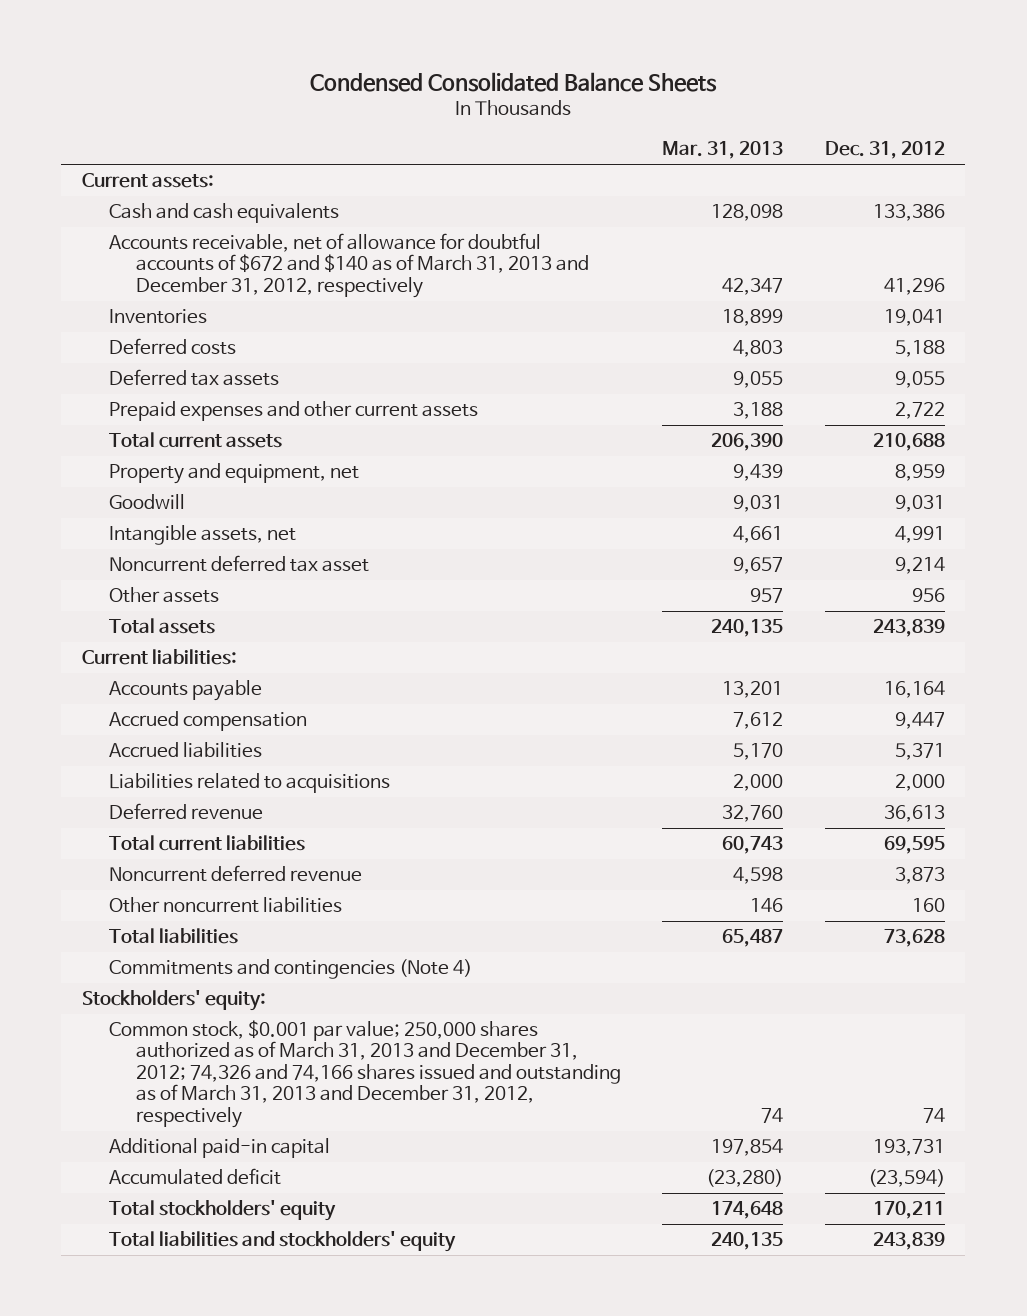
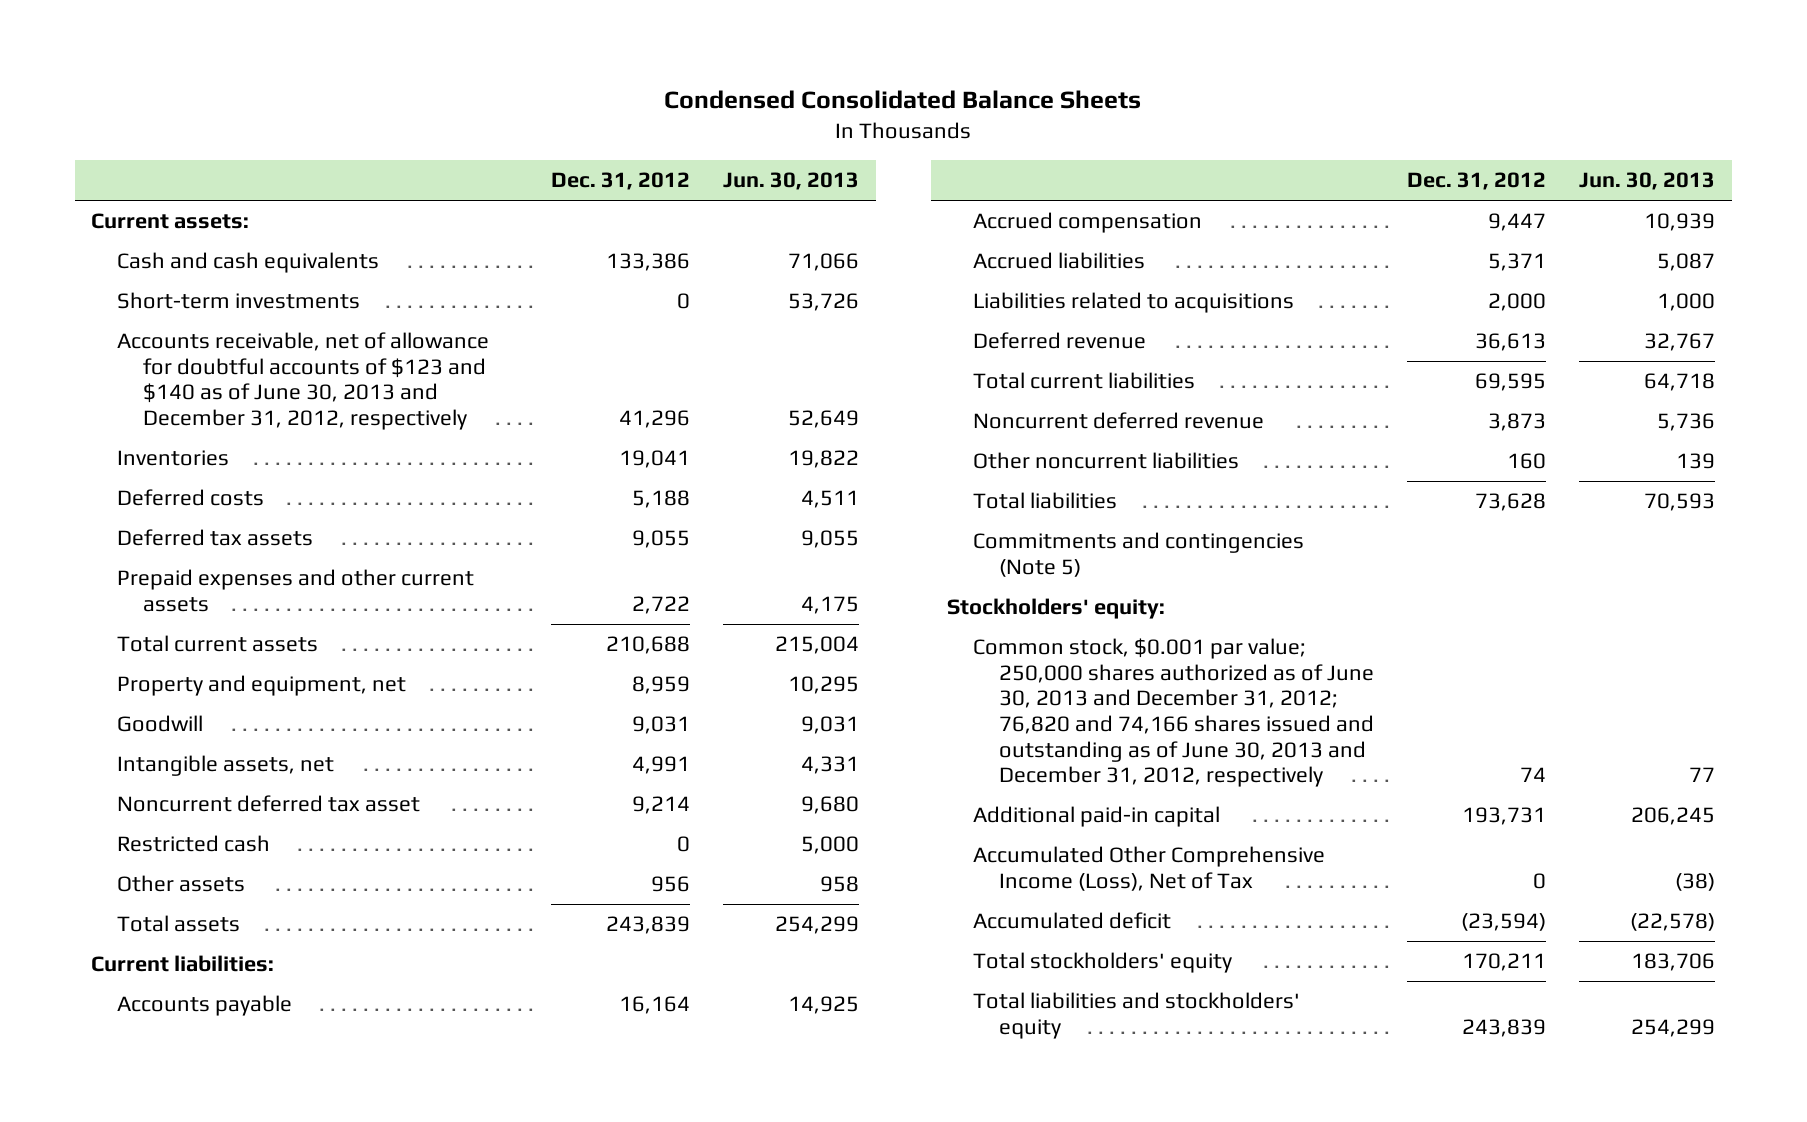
[662,141,784,160] Mar. 31, 2013 -> none
none -> [723,171,860,190] Jun. 30, 2013
none -> [116,292,360,310] Short-term investments
[109,232,590,298] Accounts receivable, net of allowance for doubtful accounts of $672 and $140 as of March 31, 2013 and December 31, 2012, respectively -> [116,332,489,430] Accounts receivable, net of allowance for doubtful accounts of $123 and $140 as of June 30, 2013 and December 31, 2012, respectively
none -> [116,835,270,853] Restricted cash
[109,958,473,979] Commitments and contingencies (Note 4) -> [972,532,1304,577] Commitments and contingencies (Note 5)
[109,1019,622,1129] Common stock, $0.001 par value; 250,000 shares authorized as of March 31, 2013 and December 31, 2012; 74,326 and 74,166 shares issued and outstanding as of March 31, 2013 and December 31, 2012, respectively -> [972,638,1374,788] Common stock, $0.001 par value; 250,000 shares authorized as of June 30, 2013 and December 31, 2012; 76,820 and 74,166 shares issued and outstanding as of June 30, 2013 and December 31, 2012, respectively
none -> [972,846,1325,891] Accumulated Other Comprehensive Income (Loss), Net of Tax

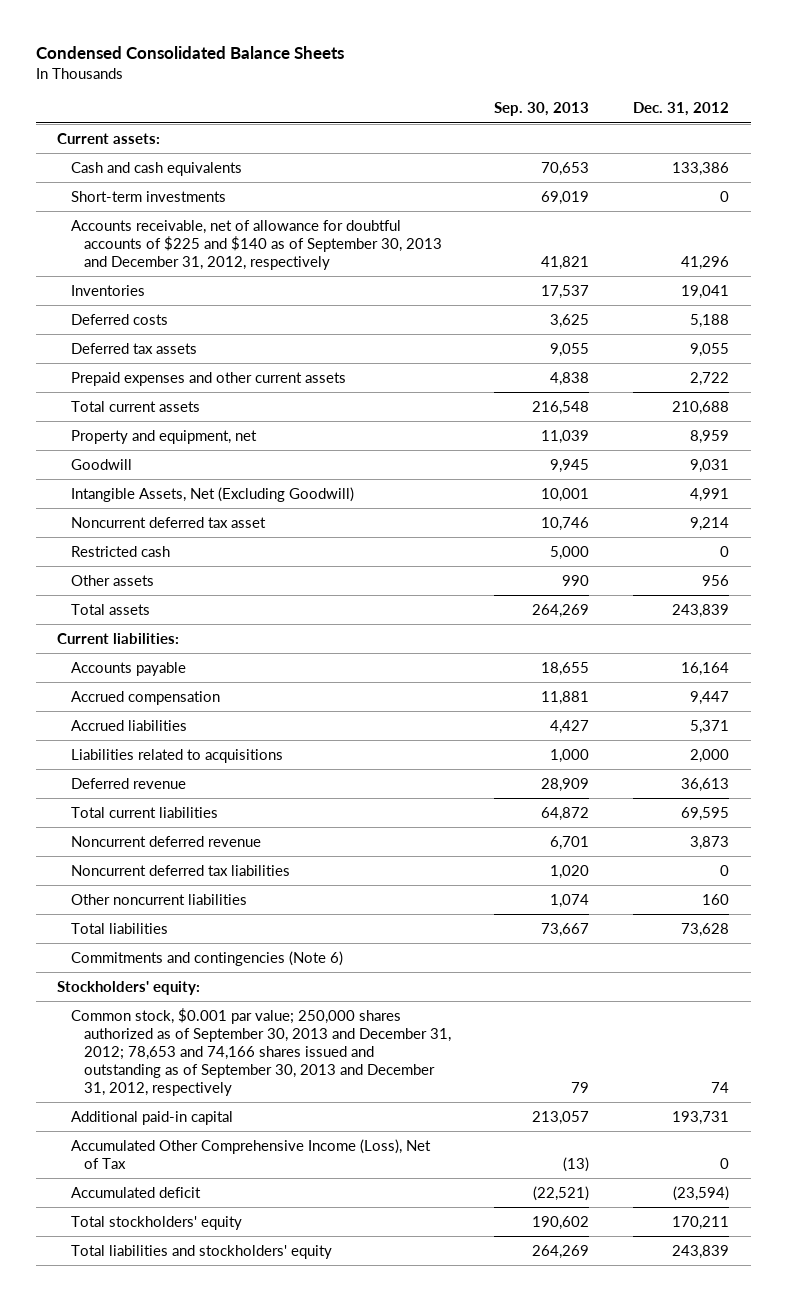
[723,171,860,190] Jun. 30, 2013 -> none
none -> [494,102,590,117] Sep. 30, 2013
[116,332,489,430] Accounts receivable, net of allowance for doubtful accounts of $123 and $140 as of June 30, 2013 and December 31, 2012, respectively -> [70,219,442,270] Accounts receivable, net of allowance for doubtful accounts of $225 and $140 as of September 30, 2013 and December 31, 2012, respectively
[116,755,334,777] Intangible assets, net -> [70,486,354,502] Intangible Assets, Net (Excluding Goodwill)
none -> [70,864,290,876] Noncurrent deferred tax liabilities
[972,532,1304,577] Commitments and contingencies (Note 5) -> [70,950,343,966] Commitments and contingencies (Note 6)
[972,638,1374,788] Common stock, $0.001 par value; 250,000 shares authorized as of June 30, 2013 and December 31, 2012; 76,820 and 74,166 shares issued and outstanding as of June 30, 2013 and December 31, 2012, respectively -> [70,1007,451,1097] Common stock, $0.001 par value; 250,000 shares authorized as of September 30, 2013 and December 31, 2012; 78,653 and 74,166 shares issued and outstanding as of September 30, 2013 and December 31, 2012, respectively

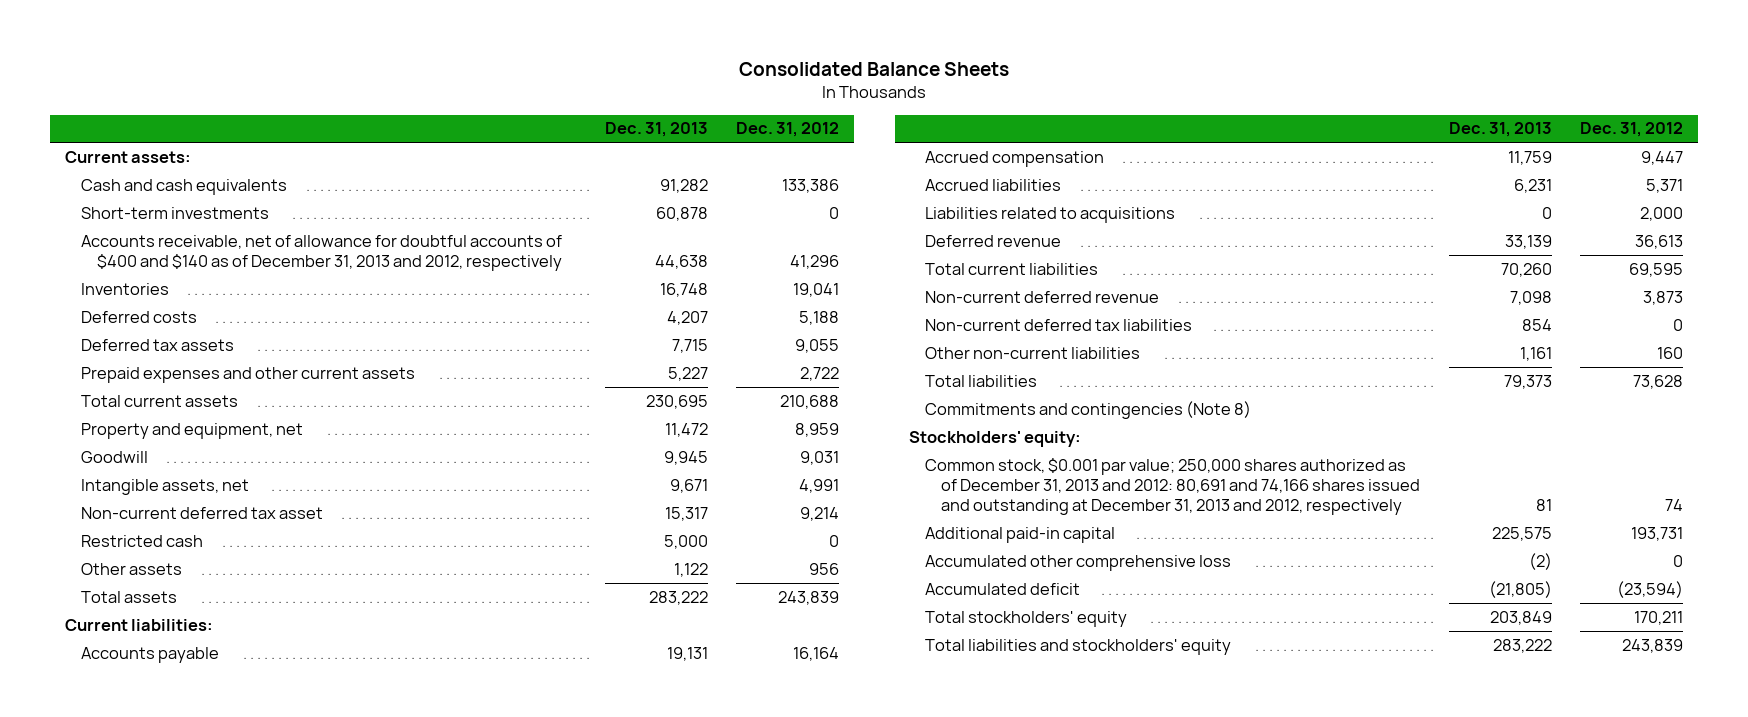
[35,45,344,59] Condensed Consolidated Balance Sheets -> [739,61,1010,76] Consolidated Balance Sheets
[494,102,590,117] Sep. 30, 2013 -> none
none -> [604,122,708,138] Dec. 31, 2013
[70,219,442,270] Accounts receivable, net of allowance for doubtful accounts of $225 and $140 as of September 30, 2013 and December 31, 2012, respectively -> [80,234,562,272] Accounts receivable, net of allowance for doubtful accounts of $400 and $140 as of December 31, 2013 and 2012, respectively
[70,486,354,502] Intangible Assets, Net (Excluding Goodwill) -> [80,478,249,495] Intangible assets, net
[70,516,266,528] Noncurrent deferred tax asset -> [80,506,323,519] Non-current deferred tax asset
[70,835,261,847] Noncurrent deferred revenue -> [925,290,1160,303] Non-current deferred revenue
[70,864,290,876] Noncurrent deferred tax liabilities -> [925,318,1193,331] Non-current deferred tax liabilities
[70,893,247,905] Other noncurrent liabilities -> [925,346,1141,359] Other non-current liabilities
[70,950,343,966] Commitments and contingencies (Note 6) -> [925,400,1252,419] Commitments and contingencies (Note 8)
[70,1007,451,1097] Common stock, $0.001 par value; 250,000 shares authorized as of September 30, 2013 and December 31, 2012; 78,653 and 74,166 shares issued and outstanding as of September 30, 2013 and December 31, 2012, respectively -> [925,457,1420,516] Common stock, $0.001 par value; 250,000 shares authorized as of December 31, 2013 and 2012: 80,691 and 74,166 shares issued and outstanding at December 31, 2013 and 2012, respectively
[70,1138,431,1169] Accumulated Other Comprehensive Income (Loss), Net of Tax -> [925,554,1232,571] Accumulated other comprehensive loss

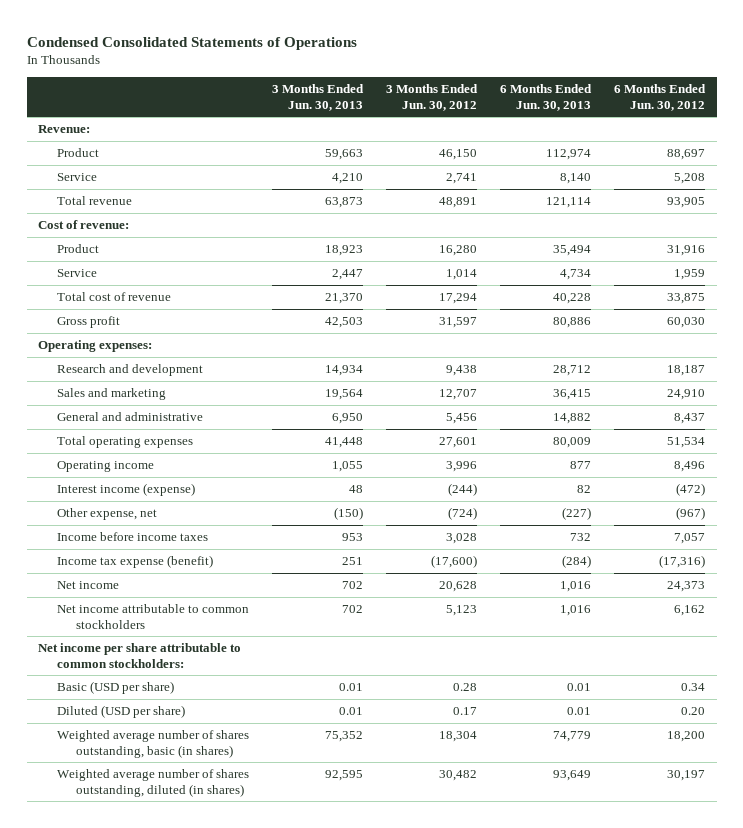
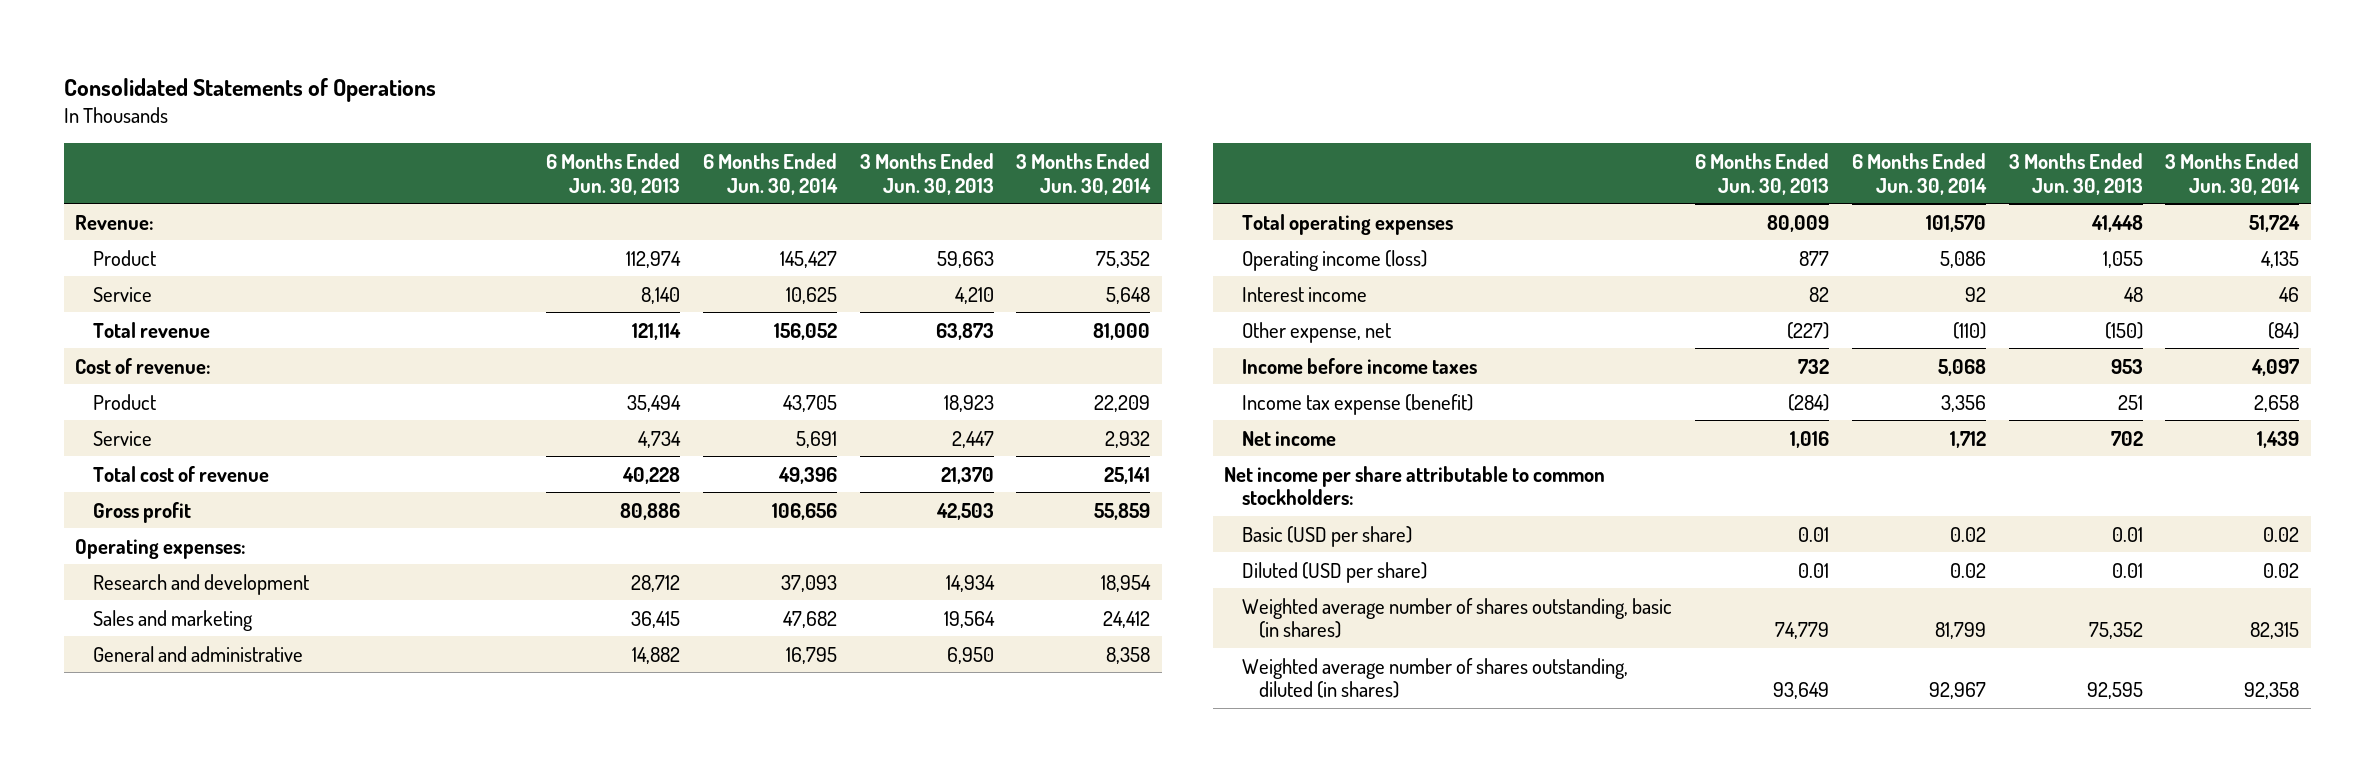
[26,36,357,50] Condensed Consolidated Statements of Operations -> [63,77,436,102] Consolidated Statements of Operations
[386,84,479,111] 3 Months Ended Jun. 30, 2012 -> none
[614,84,707,111] 6 Months Ended Jun. 30, 2012 -> none
none -> [702,152,838,195] 6 Months Ended Jun. 30, 2014
none -> [1016,152,1152,195] 3 Months Ended Jun. 30, 2014
[57,461,155,473] Operating income -> [1241,249,1427,271] Operating income (loss)
[57,483,196,497] Interest income (expense) -> [1241,286,1367,302] Interest income
[57,604,250,629] Net income attributable to common stockholders -> none

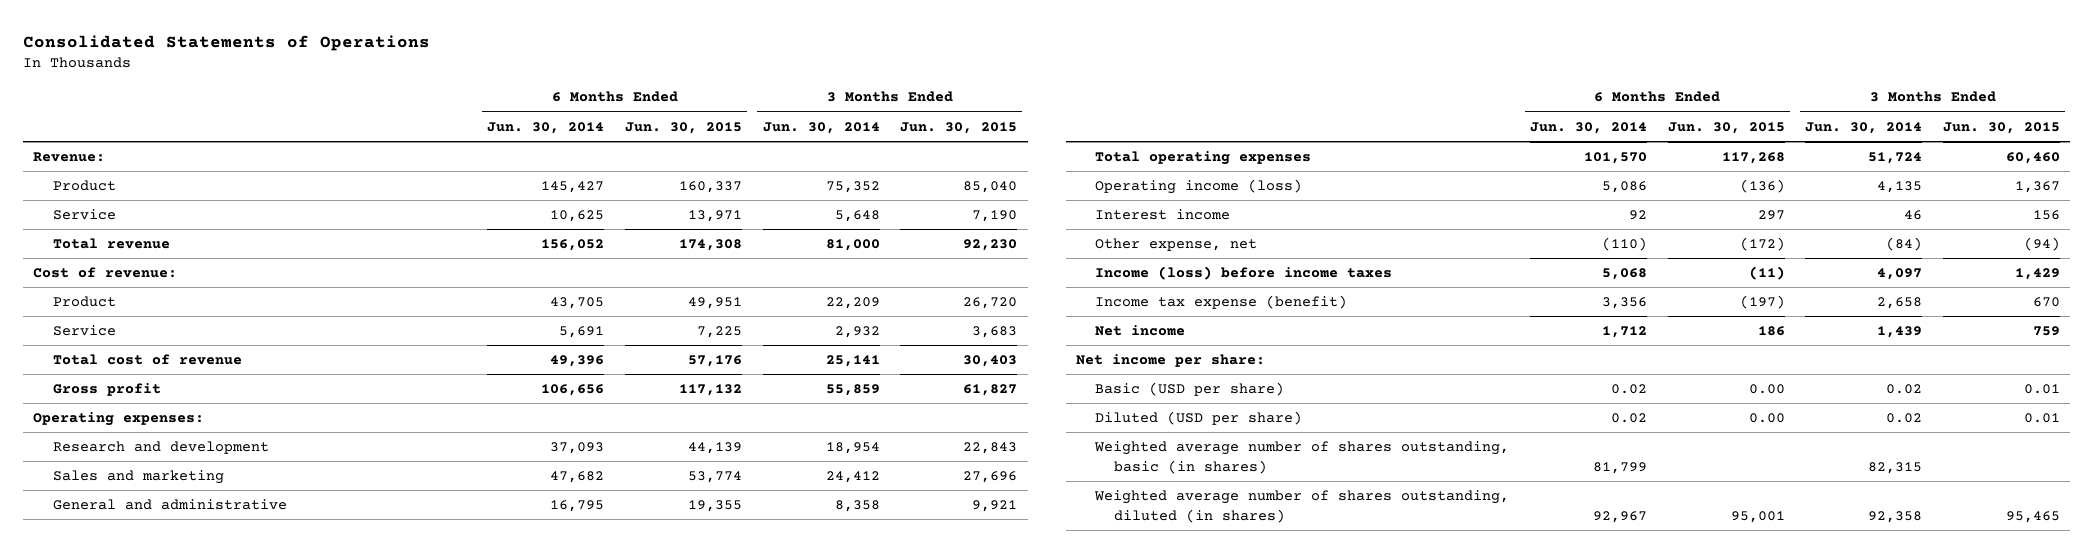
[545,152,680,195] 6 Months Ended Jun. 30, 2013 -> none
[859,152,994,195] 3 Months Ended Jun. 30, 2013 -> none
none -> [624,121,742,134] Jun. 30, 2015
none -> [900,121,1018,134] Jun. 30, 2015
[1241,357,1477,374] Income before income taxes -> [1095,266,1393,281] Income (loss) before income taxes
[1224,465,1606,506] Net income per share attributable to common stockholders: -> [1075,354,1265,368] Net income per share:

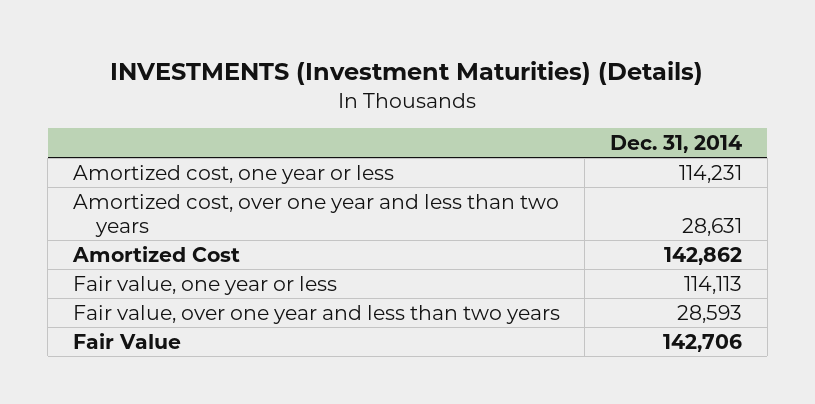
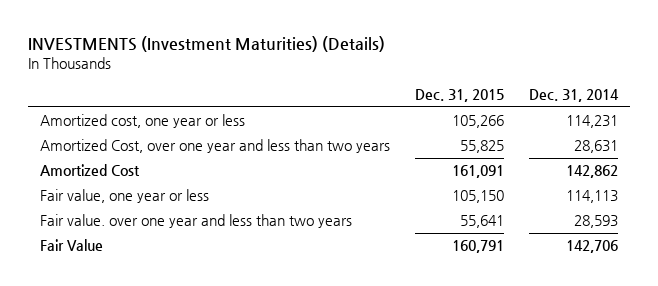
none -> [415,89,505,103] Dec. 31, 2015
[72,193,559,237] Amortized cost, over one year and less than two years -> [40,139,391,154] Amortized Cost, over one year and less than two years
[72,304,560,324] Fair value, over one year and less than two years -> [40,214,353,229] Fair value. over one year and less than two years

